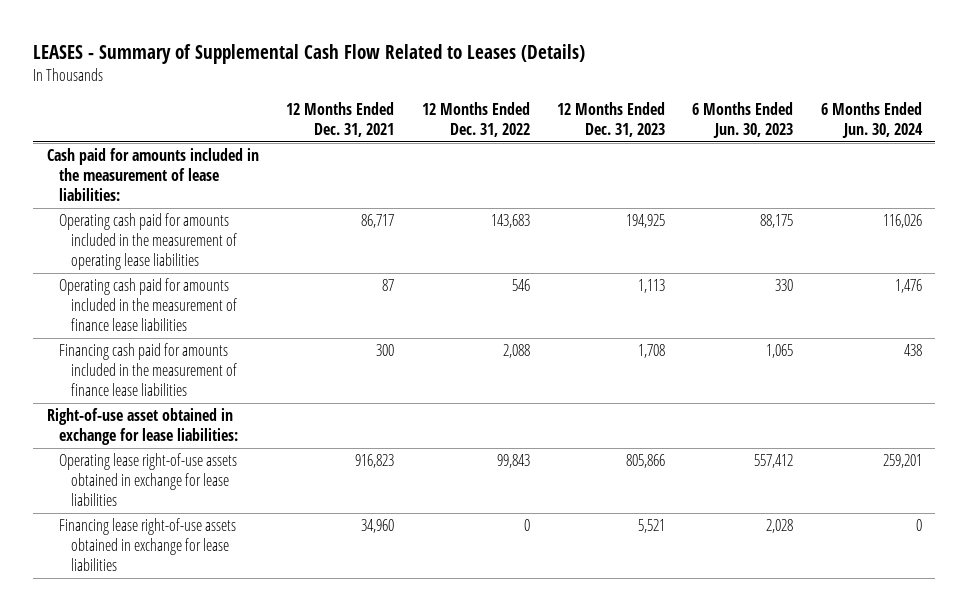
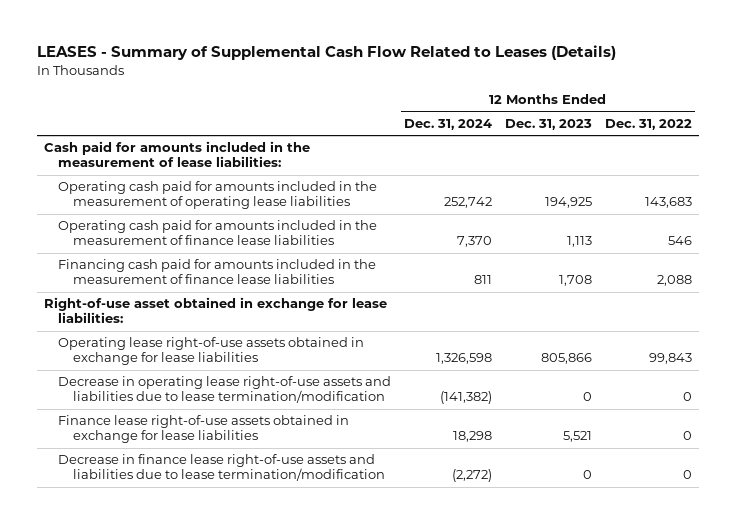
[286,102,395,137] 12 Months Ended Dec. 31, 2021 -> none
[692,102,794,138] 6 Months Ended Jun. 30, 2023 -> none
[820,102,923,138] 6 Months Ended Jun. 30, 2024 -> none
none -> [404,118,493,130] Dec. 31, 2024
none -> [58,376,392,404] Decrease in operating lease right-of-use assets and liabilities due to lease termination/modification
[59,518,237,571] Financing lease right-of-use assets obtained in exchange for lease liabilities -> [58,415,350,444] Finance lease right-of-use assets obtained in exchange for lease liabilities
none -> [58,454,385,482] Decrease in finance lease right-of-use assets and liabilities due to lease termination/modification

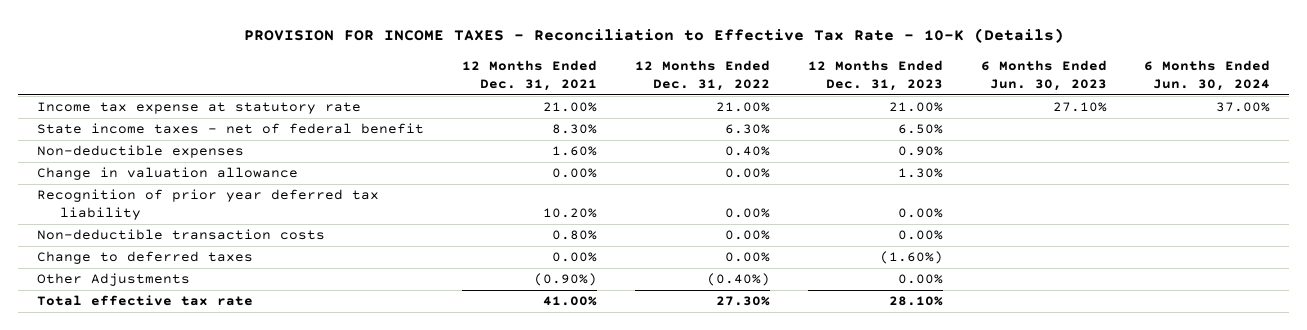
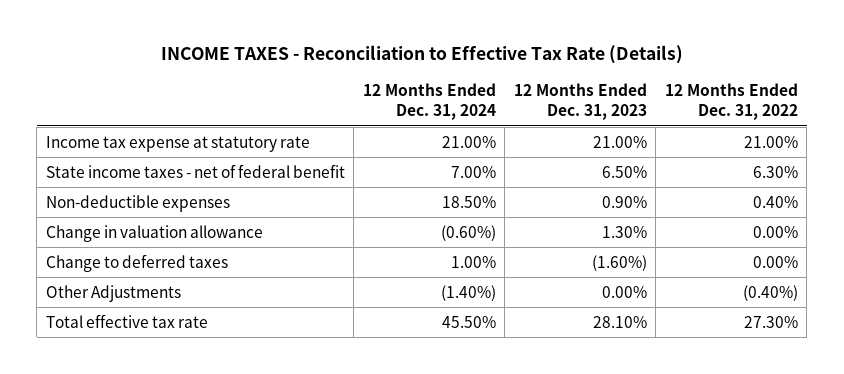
[243,28,1064,44] PROVISION FOR INCOME TAXES - Reconciliation to Effective Tax Rate - 10-K (Details) -> [160,45,683,65] INCOME TAXES - Reconciliation to Effective Tax Rate (Details)
[461,59,597,91] 12 Months Ended Dec. 31, 2021 -> none
[980,59,1107,91] 6 Months Ended Jun. 30, 2023 -> none
[1144,59,1271,91] 6 Months Ended Jun. 30, 2024 -> none
none -> [362,83,496,120] 12 Months Ended Dec. 31, 2024
[36,189,379,221] Recognition of prior year deferred tax liability -> none
[36,229,325,241] Non-deductible transaction costs -> none

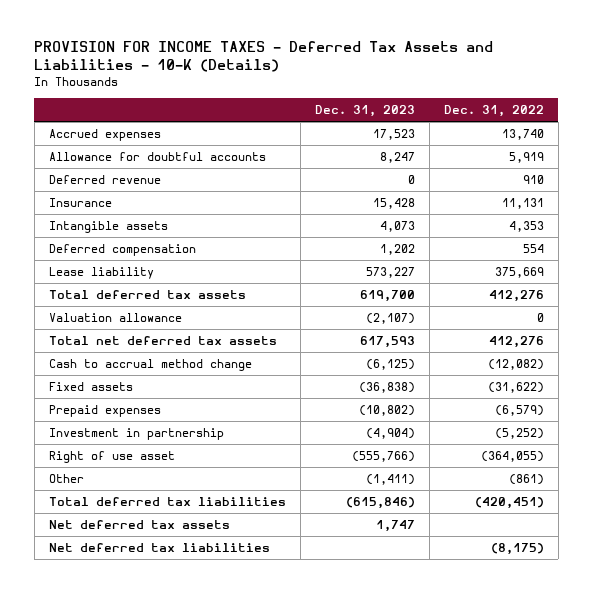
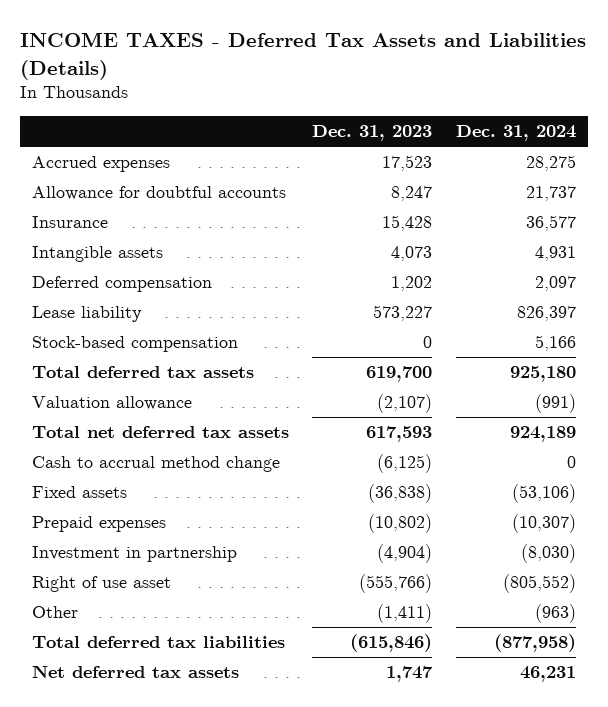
[34,41,494,73] PROVISION FOR INCOME TAXES - Deferred Tax Assets and Liabilities - 10-K (Details) -> [20,32,587,80] INCOME TAXES - Deferred Tax Assets and Liabilities (Details)
[443,104,544,117] Dec. 31, 2022 -> none
none -> [456,125,577,142] Dec. 31, 2024
[48,175,161,185] Deferred revenue -> none
none -> [31,336,238,353] Stock-based compensation
[48,543,270,553] Net deferred tax liabilities -> none

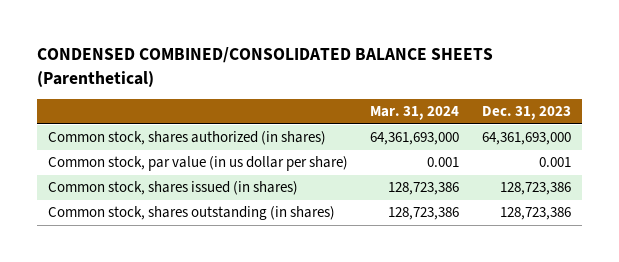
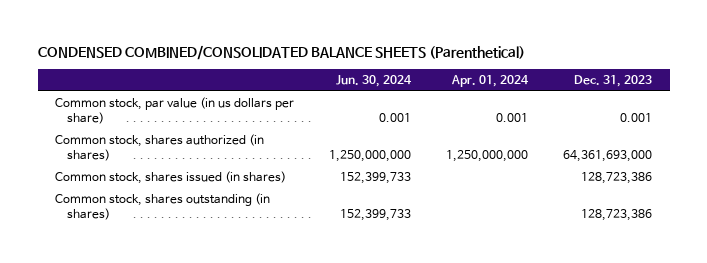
[370,106,460,121] Mar. 31, 2024 -> none
none -> [336,75,413,88] Jun. 30, 2024
none -> [451,75,530,88] Apr. 01, 2024
none -> [55,97,295,125] Common stock, par value (in us dollars per share)
[47,156,348,172] Common stock, par value (in us dollar per share) -> none

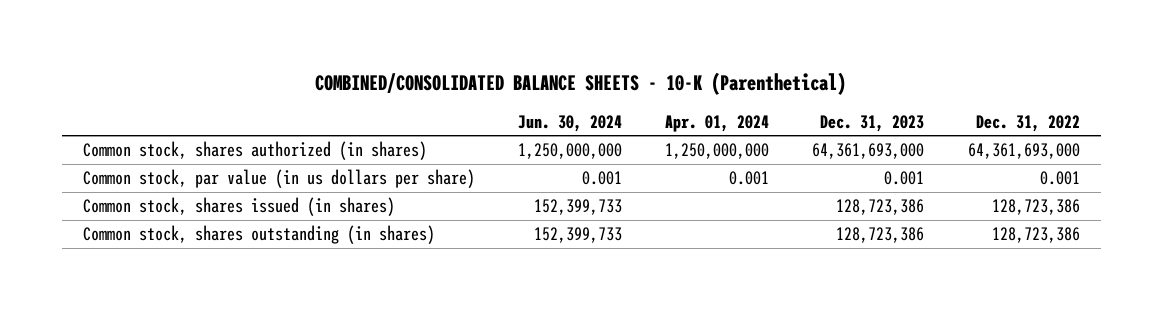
[37,44,525,60] CONDENSED COMBINED/CONSOLIDATED BALANCE SHEETS (Parenthetical) -> [315,71,847,95] COMBINED/CONSOLIDATED BALANCE SHEETS - 10-K (Parenthetical)
none -> [975,114,1080,132] Dec. 31, 2022
[55,97,295,125] Common stock, par value (in us dollars per share) -> [83,169,476,189] Common stock, par value (in us dollars per share)

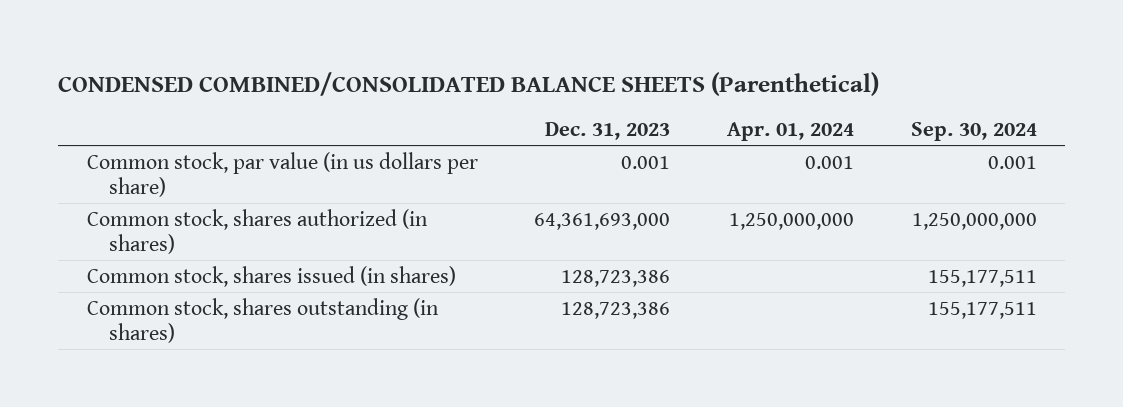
[315,71,847,95] COMBINED/CONSOLIDATED BALANCE SHEETS - 10-K (Parenthetical) -> [58,71,880,96] CONDENSED COMBINED/CONSOLIDATED BALANCE SHEETS (Parenthetical)
[518,114,623,132] Jun. 30, 2024 -> none
[975,114,1080,132] Dec. 31, 2022 -> none
none -> [910,122,1037,142] Sep. 30, 2024
[83,141,428,161] Common stock, shares authorized (in shares) -> [86,208,428,255] Common stock, shares authorized (in shares)

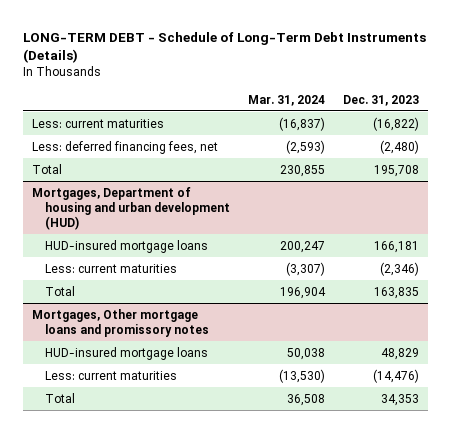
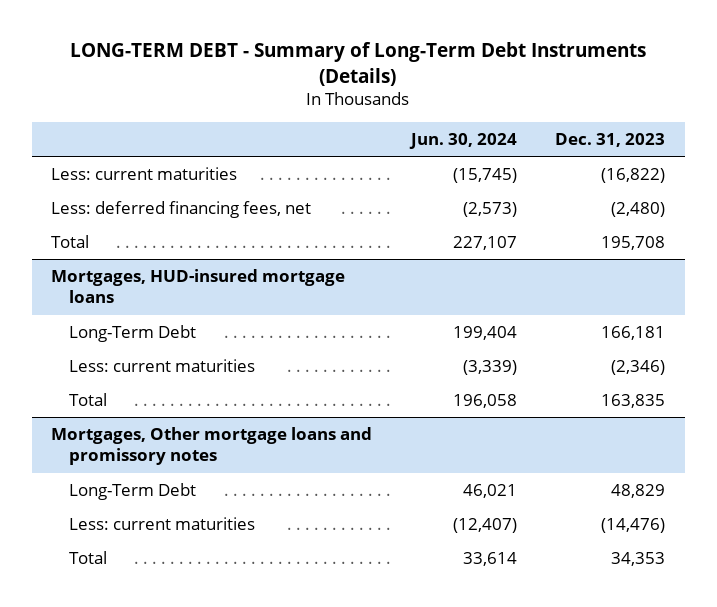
[23,31,427,64] LONG-TERM DEBT - Schedule of Long-Term Debt Instruments (Details) -> [70,42,647,86] LONG-TERM DEBT - Summary of Long-Term Debt Instruments (Details)
[247,94,325,106] Mar. 31, 2024 -> none
none -> [408,132,517,149] Jun. 30, 2024
[32,186,230,230] Mortgages, Department of housing and urban development (HUD) -> none
none -> [51,269,346,304] Mortgages, HUD-insured mortgage loans
[44,239,208,253] HUD-insured mortgage loans -> [69,325,197,343] Long-Term Debt
[44,346,208,360] HUD-insured mortgage loans -> [69,483,197,501] Long-Term Debt

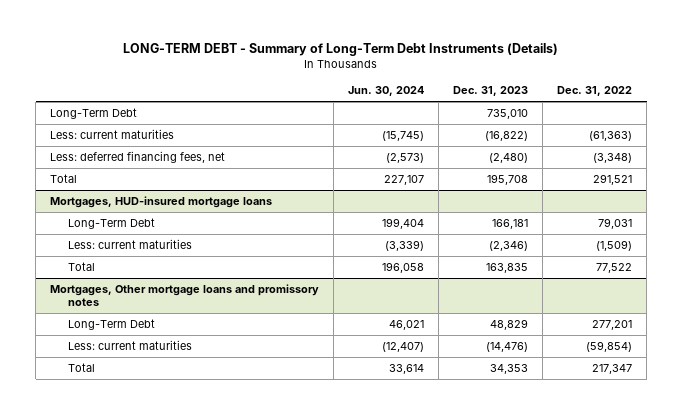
none -> [557,86,633,97] Dec. 31, 2022
none -> [50,108,138,120] Long-Term Debt

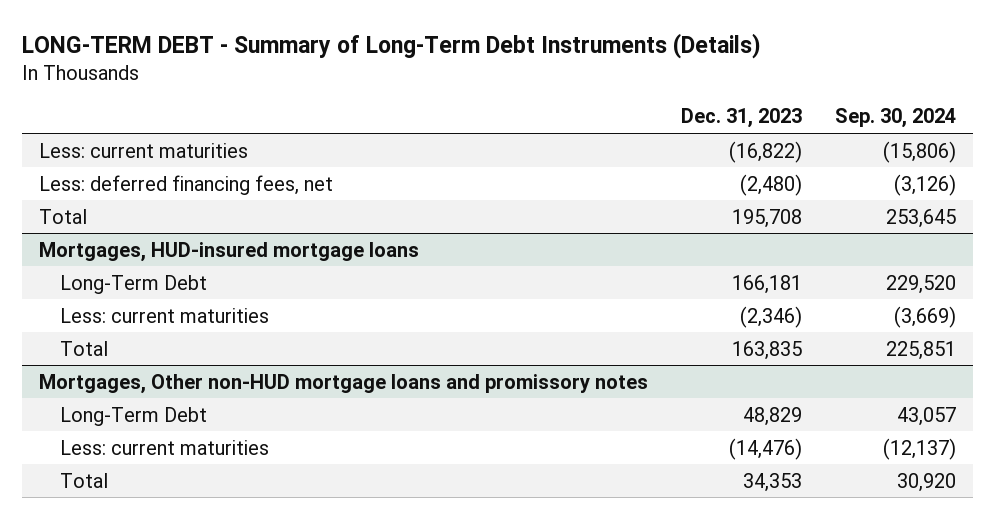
[348,86,425,97] Jun. 30, 2024 -> none
[557,86,633,97] Dec. 31, 2022 -> none
none -> [835,108,957,129] Sep. 30, 2024
[50,108,138,120] Long-Term Debt -> none
[50,284,320,307] Mortgages, Other mortgage loans and promissory notes -> [38,373,648,394] Mortgages, Other non-HUD mortgage loans and promissory notes

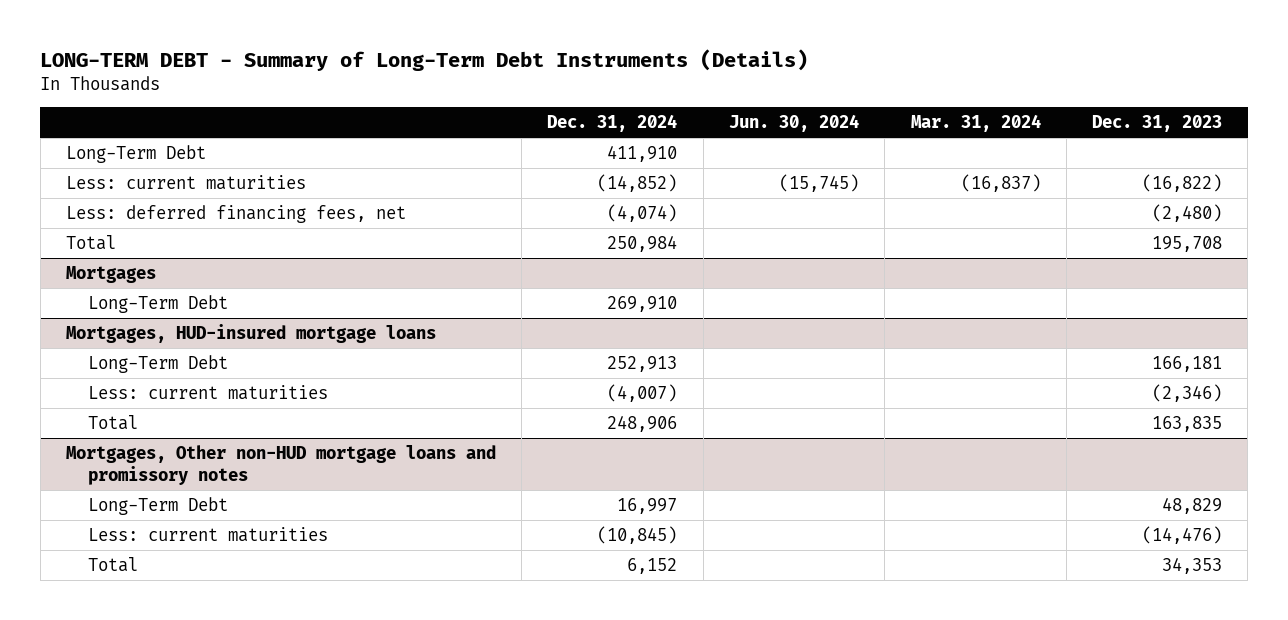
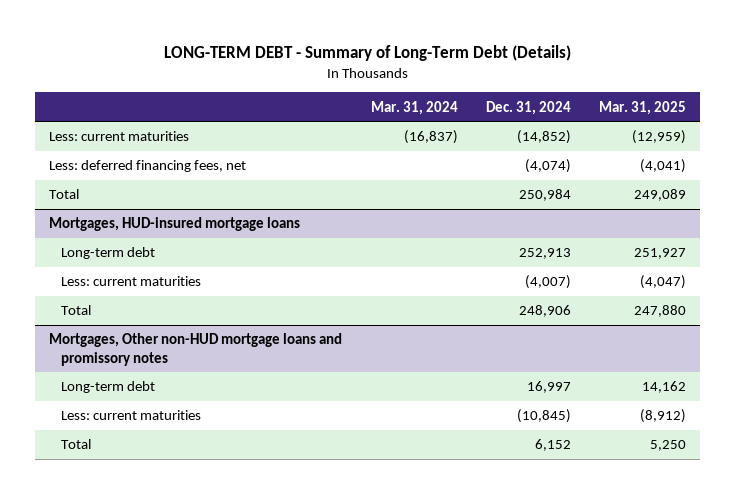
[40,48,809,71] LONG-TERM DEBT - Summary of Long-Term Debt Instruments (Details) -> [163,45,571,62] LONG-TERM DEBT - Summary of Long-Term Debt (Details)
[728,114,859,133] Jun. 30, 2024 -> none
[1092,115,1223,133] Dec. 31, 2023 -> none
none -> [599,100,687,115] Mar. 31, 2025
[65,144,206,163] Long-Term Debt -> none
[65,265,156,283] Mortgages -> none
[87,294,228,313] Long-Term Debt -> none
[87,354,228,373] Long-Term Debt -> [60,247,155,260] Long-term debt
[87,496,228,515] Long-Term Debt -> [60,381,155,394] Long-term debt

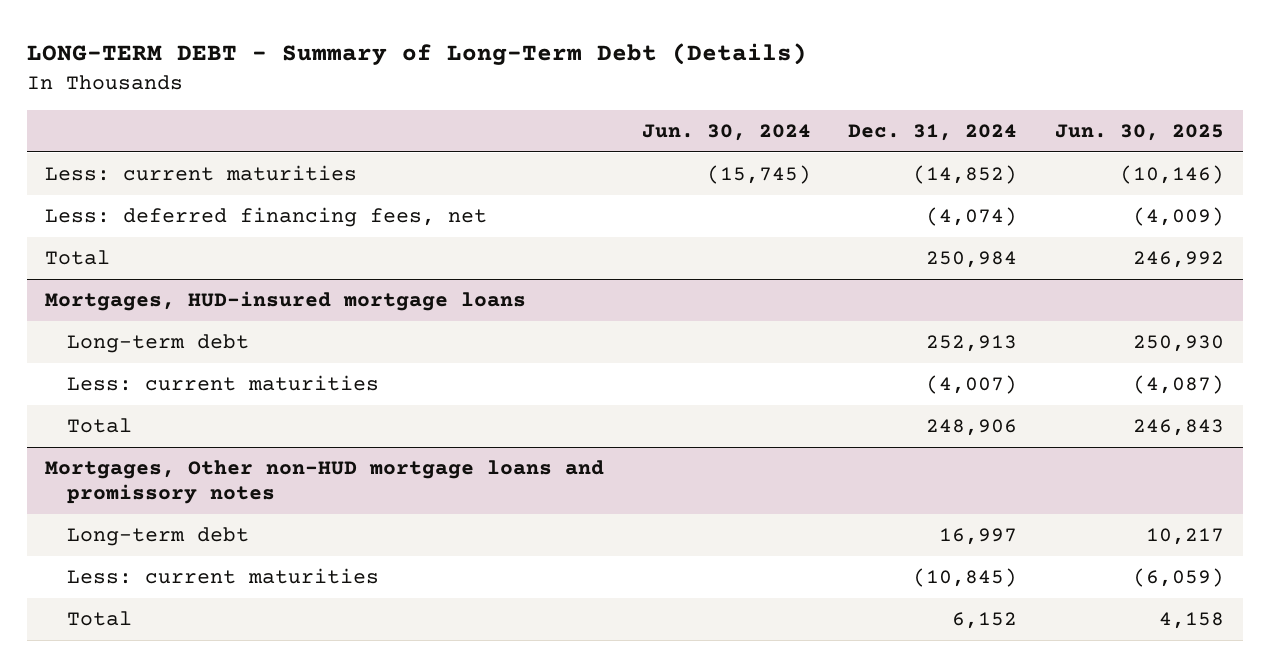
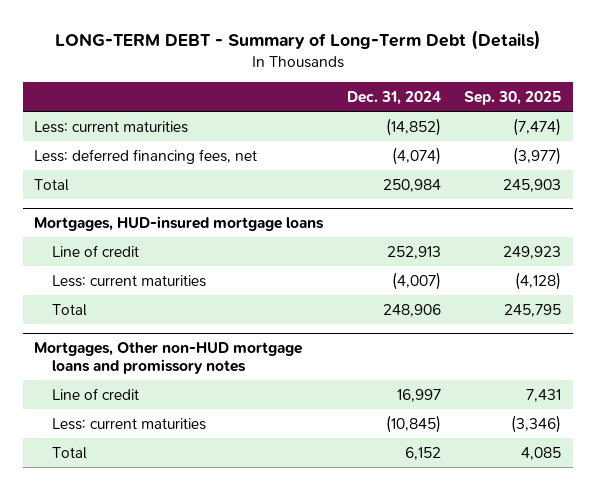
[641,124,811,142] Jun. 30, 2024 -> none
[1054,124,1224,142] Jun. 30, 2025 -> none
none -> [464,91,562,106] Sep. 30, 2025
[66,334,249,354] Long-term debt -> [51,244,139,257] Line of credit
[66,527,249,547] Long-term debt -> [51,387,139,400] Line of credit

